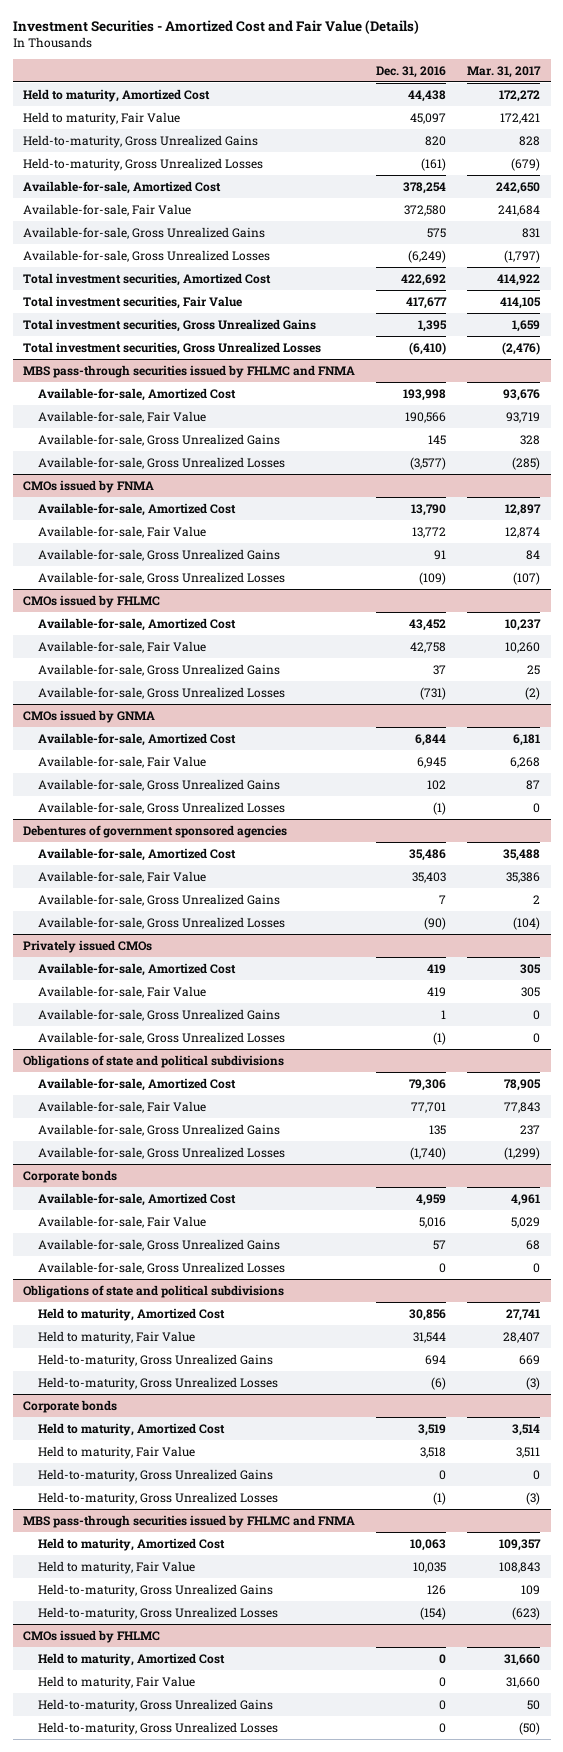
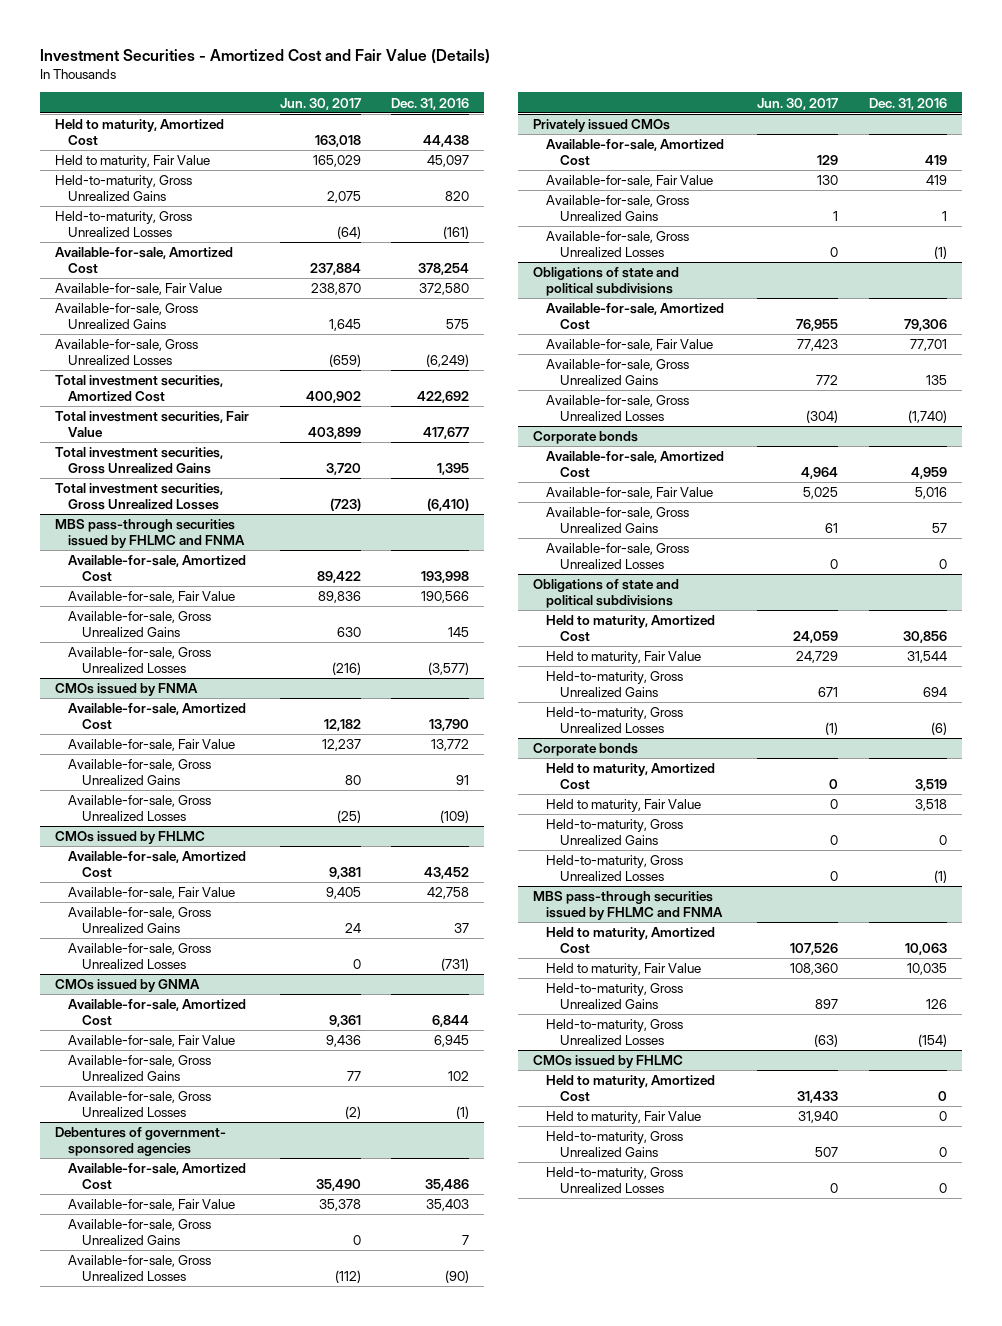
[467,65,542,78] Mar. 31, 2017 -> none
none -> [279,97,361,110] Jun. 30, 2017
[23,824,288,838] Debentures of government sponsored agencies -> [55,1127,227,1157] Debentures of government- sponsored agencies

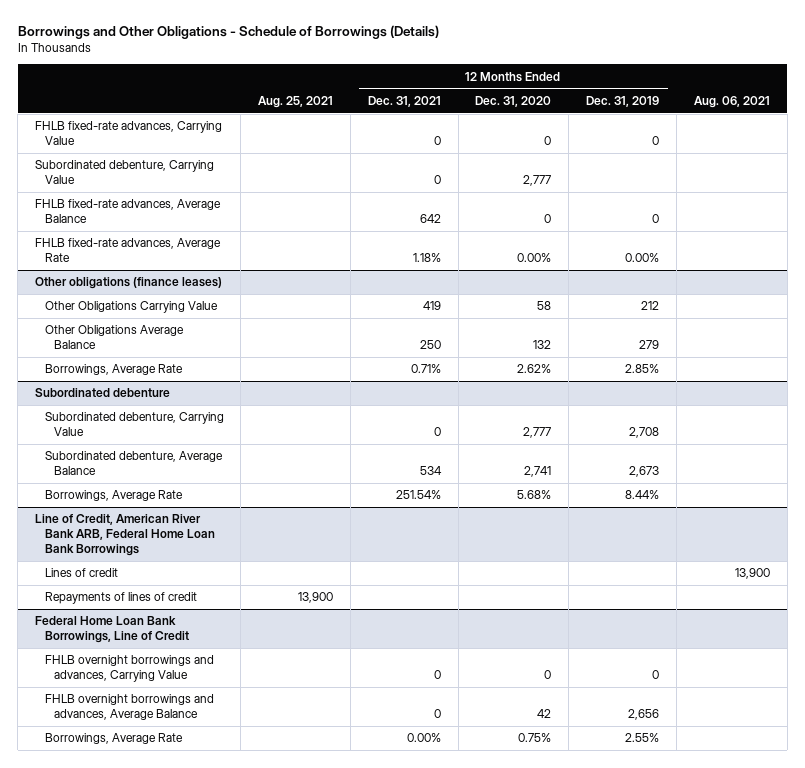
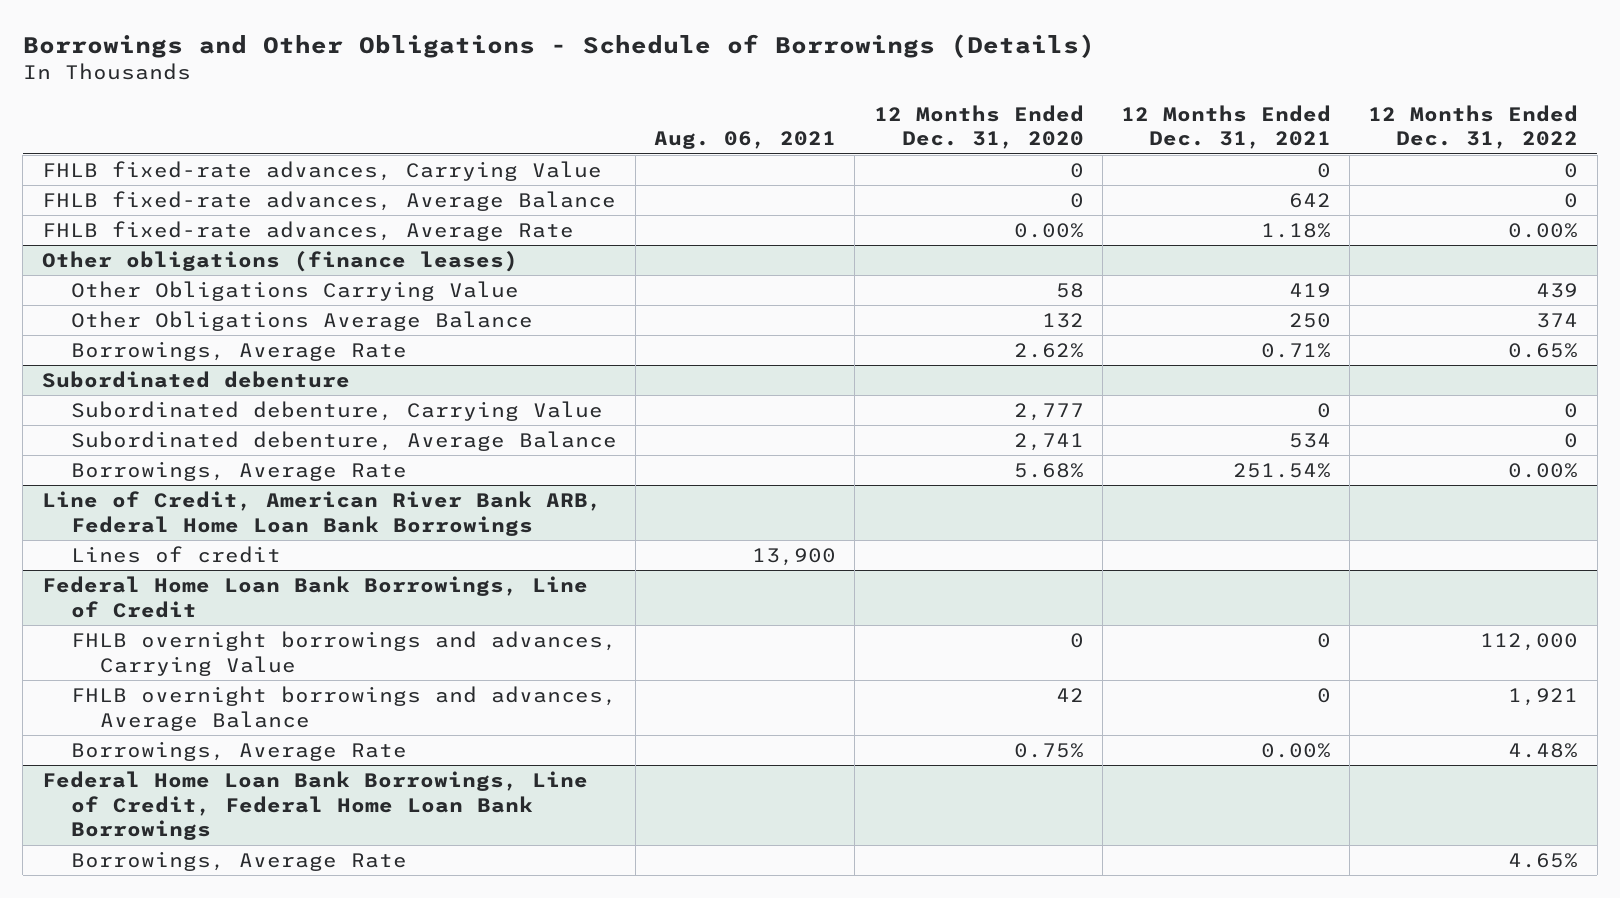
[258,95,334,108] Aug. 25, 2021 -> none
[586,95,660,107] Dec. 31, 2019 -> none
none -> [1368,104,1579,150] 12 Months Ended Dec. 31, 2022
[35,160,215,185] Subordinated debenture, Carrying Value -> none
[44,592,197,605] Repayments of lines of credit -> none
none -> [41,770,588,841] Federal Home Loan Bank Borrowings, Line of Credit, Federal Home Loan Bank Borrowings
none -> [70,850,407,871] Borrowings, Average Rate

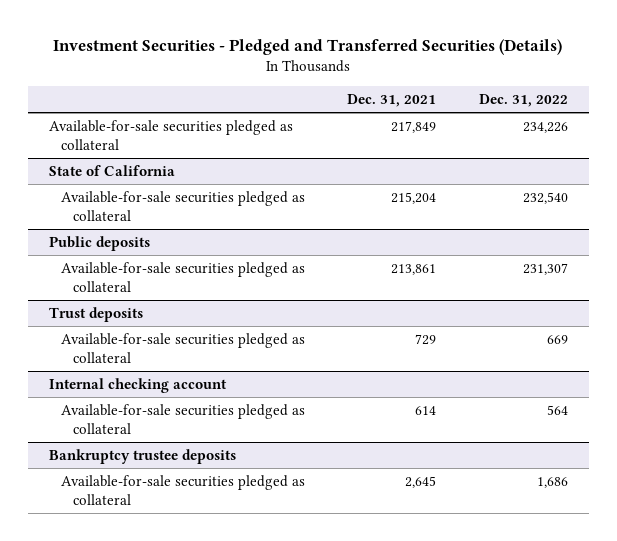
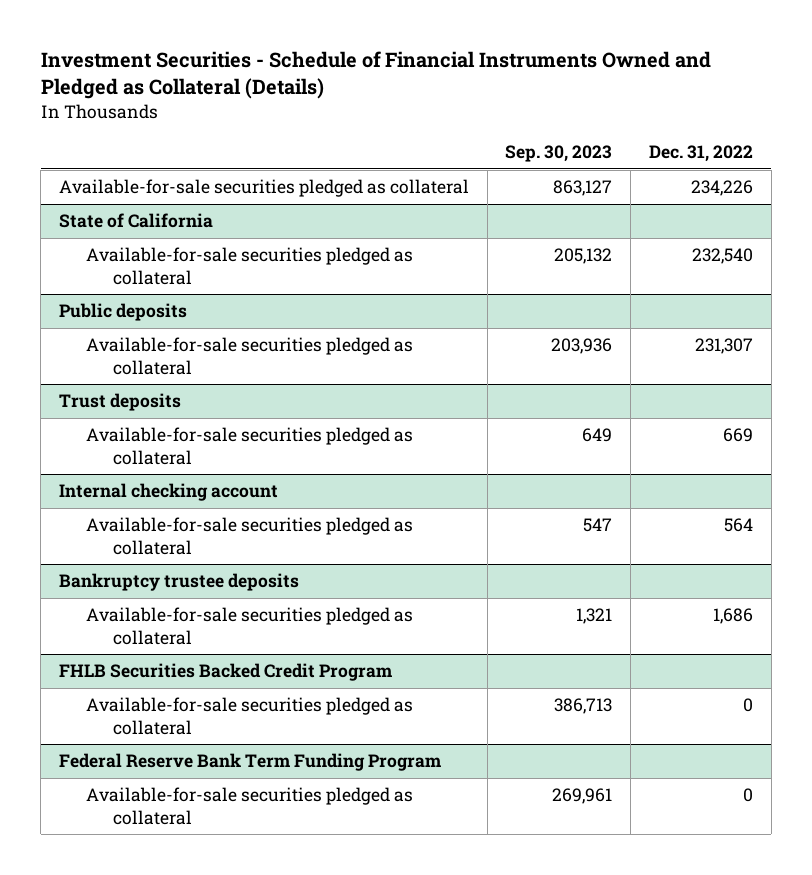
[53,38,563,55] Investment Securities - Pledged and Transferred Securities (Details) -> [40,51,711,100] Investment Securities - Schedule of Financial Instruments Owned and Pledged as Collateral (Details)
[347,93,437,107] Dec. 31, 2021 -> none
none -> [505,145,613,163] Sep. 30, 2023
none -> [58,663,392,682] FHLB Securities Backed Credit Program
none -> [86,697,414,735] Available-for-sale securities pledged as collateral
none -> [58,753,441,772] Federal Reserve Bank Term Funding Program
none -> [86,787,414,825] Available-for-sale securities pledged as collateral

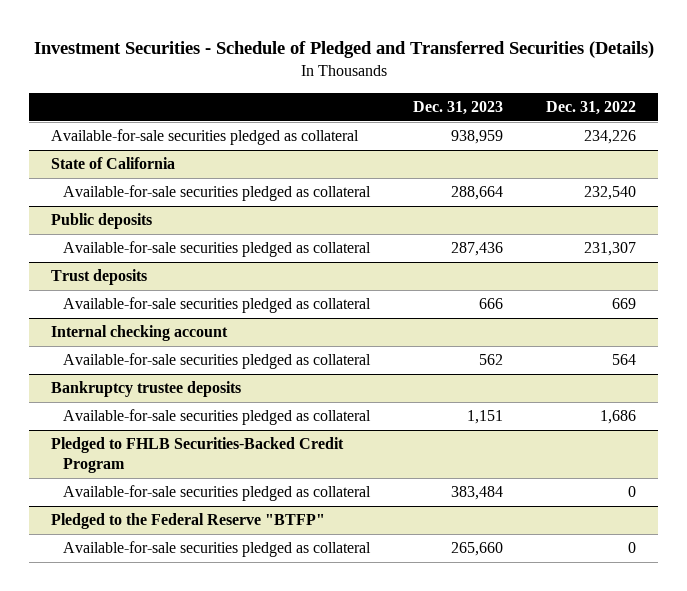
[40,51,711,100] Investment Securities - Schedule of Financial Instruments Owned and Pledged as Collateral (Details) -> [33,41,654,59] Investment Securities - Schedule of Pledged and Transferred Securities (Details)
[505,145,613,163] Sep. 30, 2023 -> none
none -> [412,100,503,115] Dec. 31, 2023
[58,663,392,682] FHLB Securities Backed Credit Program -> [50,437,344,473] Pledged to FHLB Securities-Backed Credit Program
[58,753,441,772] Federal Reserve Bank Term Funding Program -> [50,513,325,530] Pledged to the Federal Reserve "BTFP"

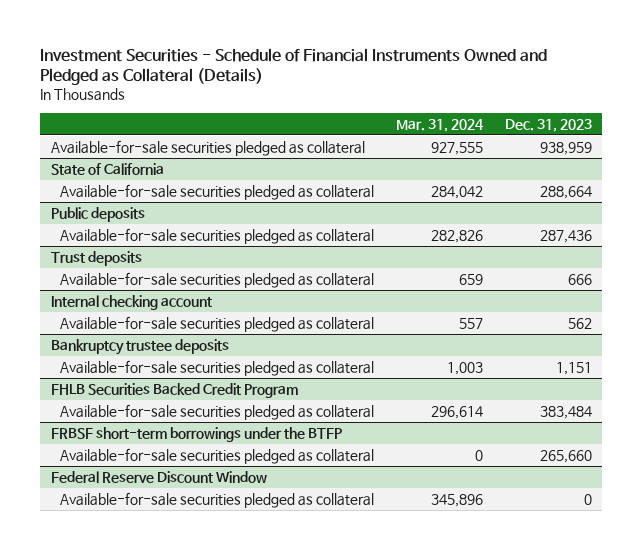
[33,41,654,59] Investment Securities - Schedule of Pledged and Transferred Securities (Details) -> [39,47,547,86] Investment Securities - Schedule of Financial Instruments Owned and Pledged as Collateral (Details)
[546,100,637,115] Dec. 31, 2022 -> none
none -> [395,118,484,132] Mar. 31, 2024
[50,437,344,473] Pledged to FHLB Securities-Backed Credit Program -> [50,382,298,398] FHLB Securities Backed Credit Program
[50,513,325,530] Pledged to the Federal Reserve "BTFP" -> [50,426,342,442] FRBSF short-term borrowings under the BTFP
none -> [50,470,267,483] Federal Reserve Discount Window
none -> [60,491,375,508] Available-for-sale securities pledged as collateral

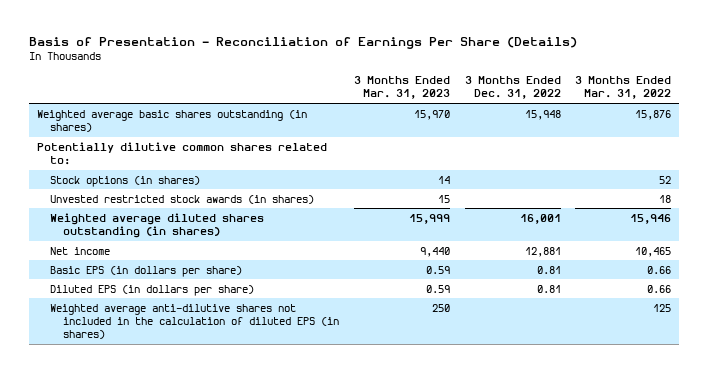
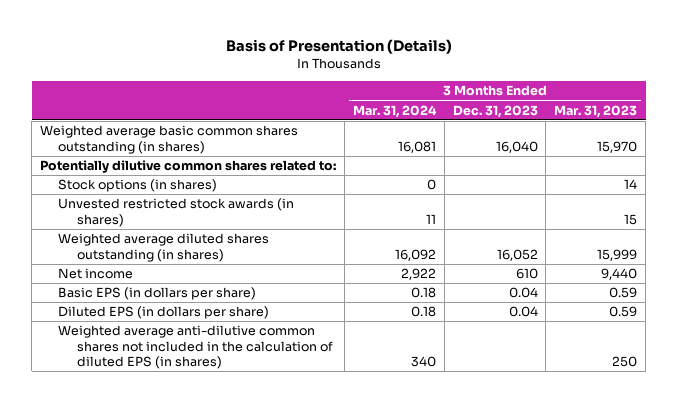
[29,36,578,49] Basis of Presentation - Reconciliation of Earnings Per Share (Details) -> [225,39,452,55] Basis of Presentation (Details)
[464,76,561,100] 3 Months Ended Dec. 31, 2022 -> none
[575,76,672,100] 3 Months Ended Mar. 31, 2022 -> none
none -> [352,104,437,118] Mar. 31, 2024
none -> [452,104,538,118] Dec. 31, 2023
[36,109,307,133] Weighted average basic shares outstanding (in shares) -> [40,125,299,154] Weighted average basic common shares outstanding (in shares)
[49,303,340,340] Weighted average anti-dilutive shares not included in the calculation of diluted EPS (in shares) -> [58,325,333,369] Weighted average anti-dilutive common shares not included in the calculation of diluted EPS (in shares)

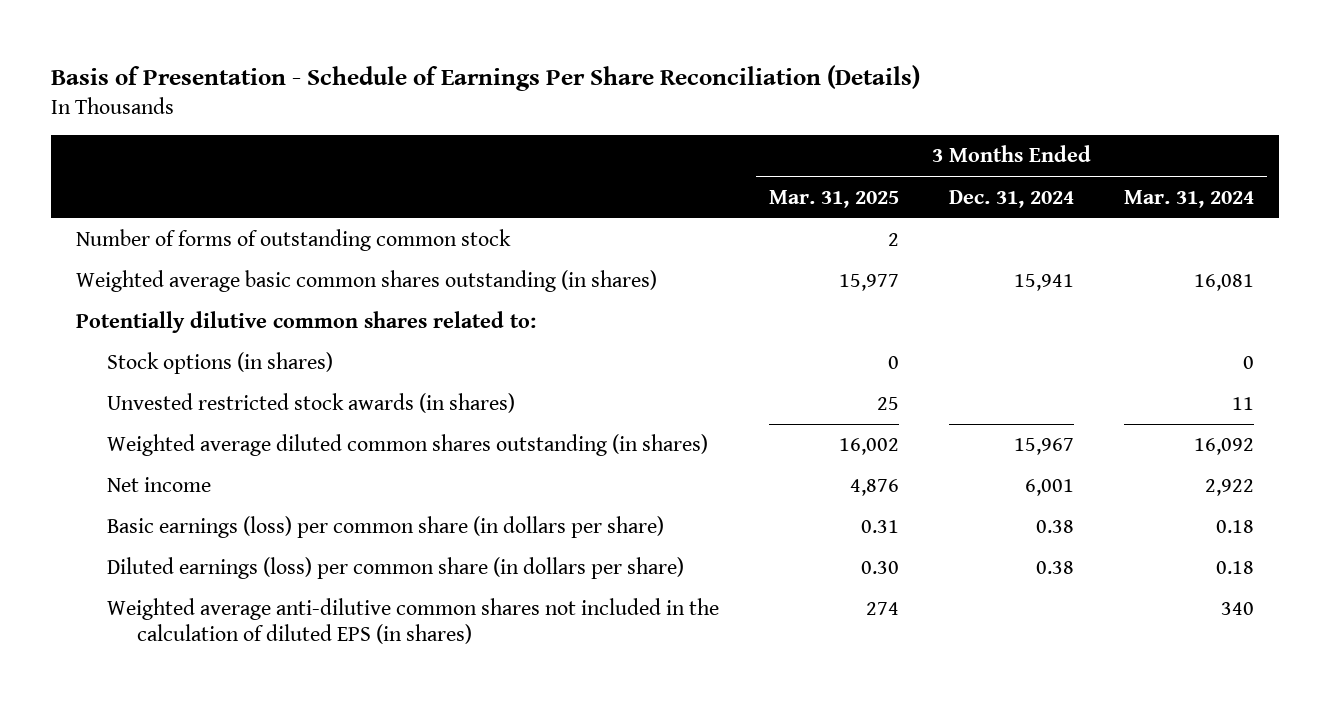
[225,39,452,55] Basis of Presentation (Details) -> [51,64,921,91] Basis of Presentation - Schedule of Earnings Per Share Reconciliation (Details)
[452,104,538,118] Dec. 31, 2023 -> none
[554,104,638,118] Mar. 31, 2023 -> none
none -> [768,189,899,208] Mar. 31, 2025
none -> [949,189,1075,208] Dec. 31, 2024
none -> [76,229,512,252] Number of forms of outstanding common stock
[58,233,270,262] Weighted average diluted shares outstanding (in shares) -> [106,434,708,457] Weighted average diluted common shares outstanding (in shares)
[58,287,257,301] Basic EPS (in dollars per share) -> [106,516,664,539] Basic earnings (loss) per common share (in dollars per share)
[58,306,270,320] Diluted EPS (in dollars per share) -> [106,557,684,580] Diluted earnings (loss) per common share (in dollars per share)

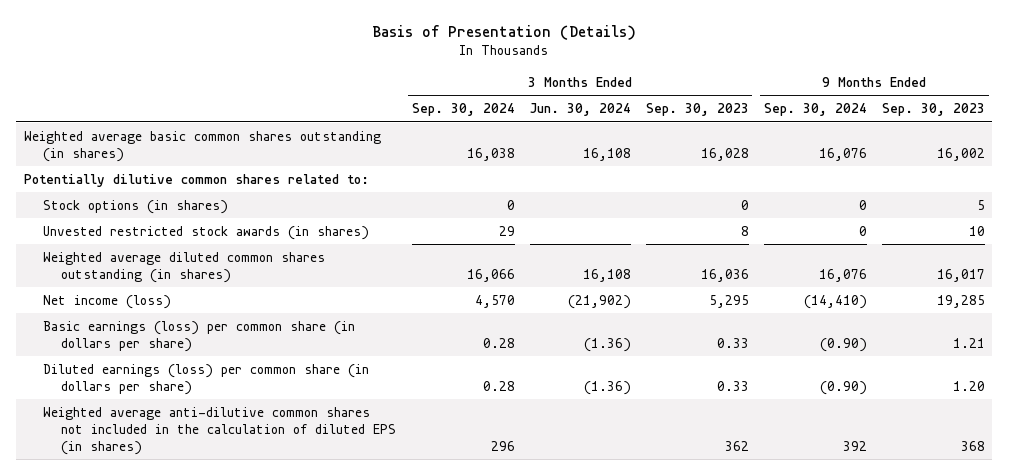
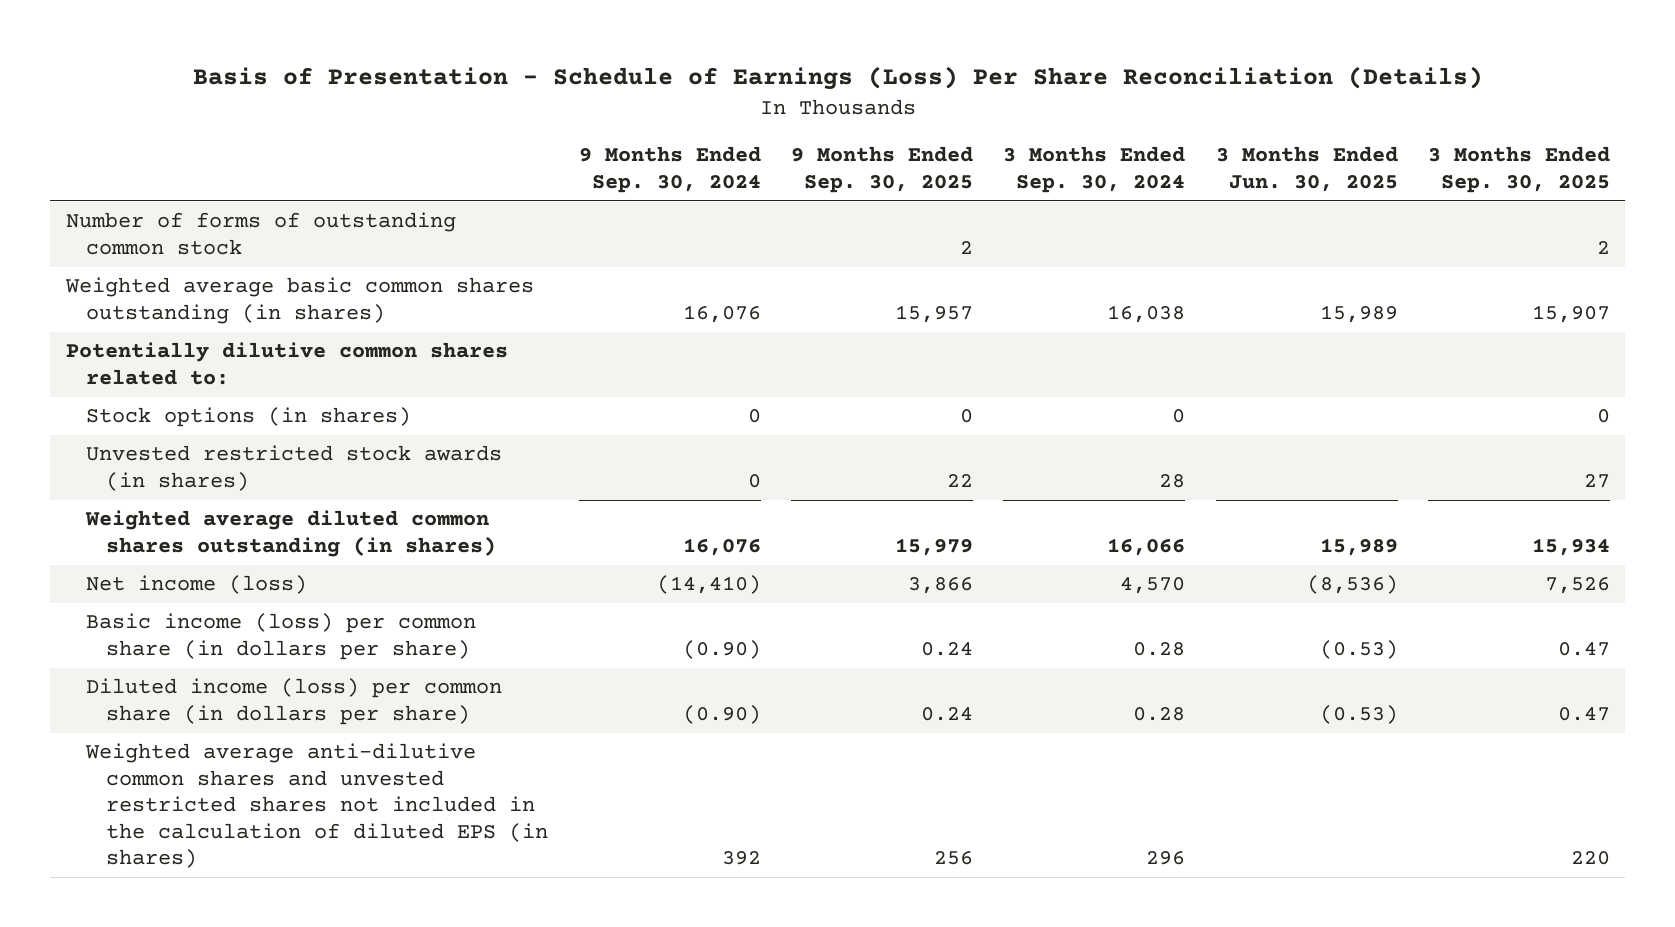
[372,25,637,41] Basis of Presentation (Details) -> [192,66,1483,91] Basis of Presentation - Schedule of Earnings (Loss) Per Share Reconciliation (Details)
[529,102,631,116] Jun. 30, 2024 -> none
[645,102,749,116] Sep. 30, 2023 -> none
[881,102,985,116] Sep. 30, 2023 -> none
none -> [791,146,974,193] 9 Months Ended Sep. 30, 2025
none -> [1215,146,1398,192] 3 Months Ended Jun. 30, 2025
none -> [1427,146,1610,193] 3 Months Ended Sep. 30, 2025
none -> [65,212,456,255] Number of forms of outstanding common stock
[498,225,515,236] 29 -> [1159,473,1186,488] 28
[42,320,355,352] Basic earnings (loss) per common share (in dollars per share) -> [85,613,476,660] Basic income (loss) per common share (in dollars per share)
[42,363,369,395] Diluted earnings (loss) per common share (in dollars per share) -> [85,678,502,725] Diluted income (loss) per common share (in dollars per share)
[42,406,397,455] Weighted average anti-dilutive common shares not included in the calculation of diluted EPS (in shares) -> [84,743,549,868] Weighted average anti-dilutive common shares and unvested restricted shares not included in the calculation of diluted EPS (in shares)

